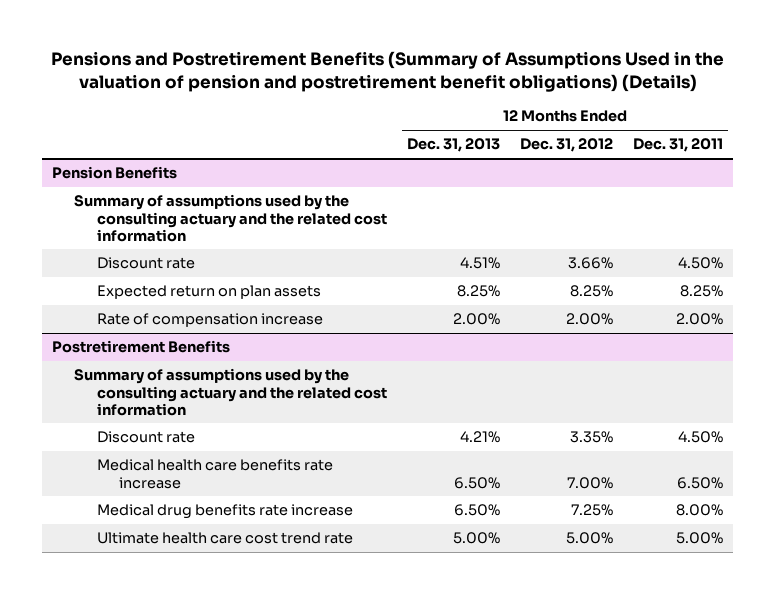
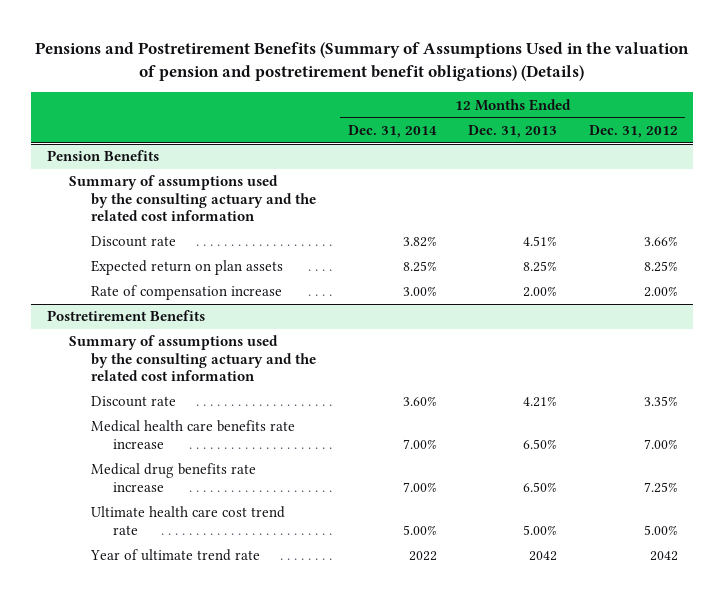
[632,138,723,153] Dec. 31, 2011 -> none
none -> [347,125,437,139] Dec. 31, 2014
none -> [90,549,261,562] Year of ultimate trend rate

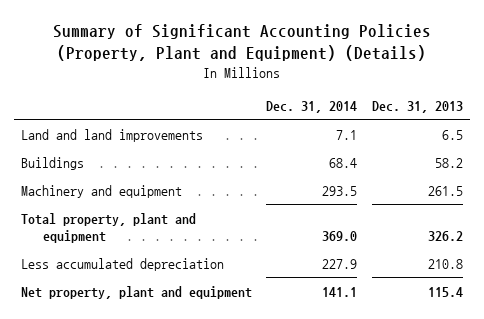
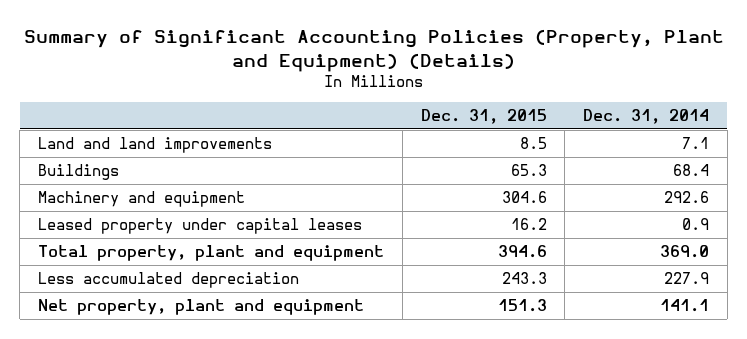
[371,100,463,113] Dec. 31, 2013 -> none
none -> [420,109,547,125] Dec. 31, 2015
[322,185,358,196] 293.5 -> [664,191,710,204] 292.6
none -> [38,218,363,235] Leased property under capital leases

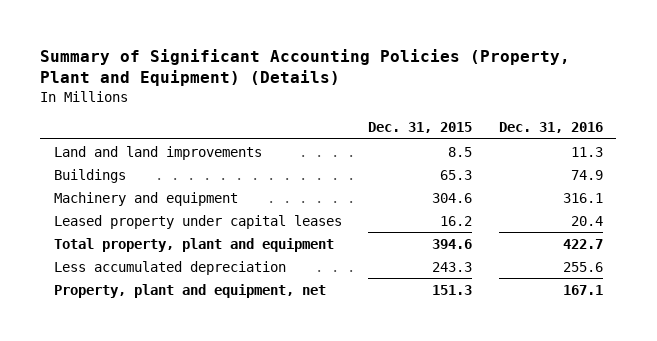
[583,109,710,125] Dec. 31, 2014 -> none
none -> [498,122,603,134] Dec. 31, 2016
[38,299,365,316] Net property, plant and equipment -> [53,283,326,298] Property, plant and equipment, net

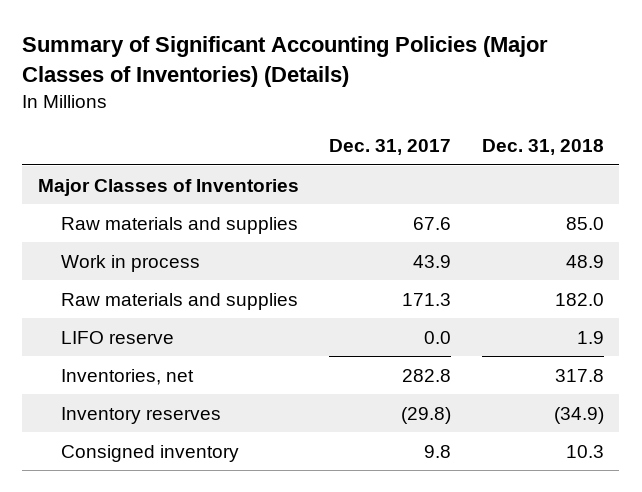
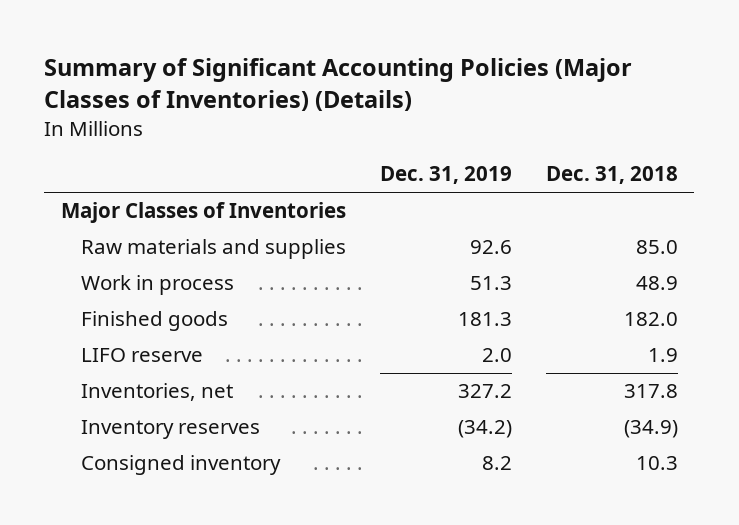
[329,139,452,156] Dec. 31, 2017 -> none
none -> [379,166,512,185] Dec. 31, 2019
[60,292,298,310] Raw materials and supplies -> [80,311,228,332] Finished goods

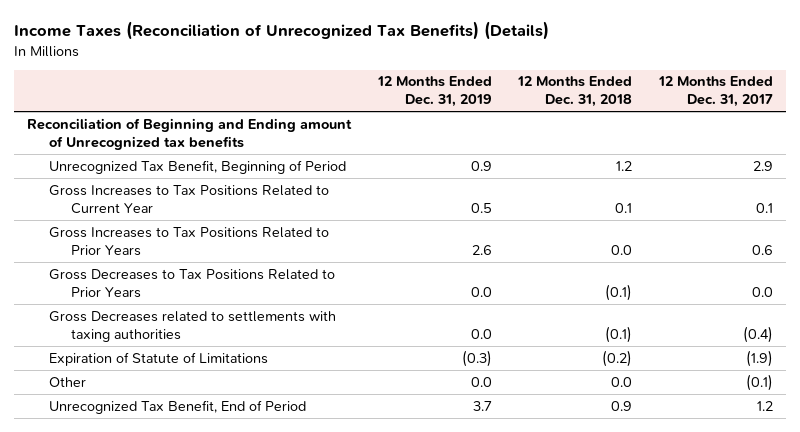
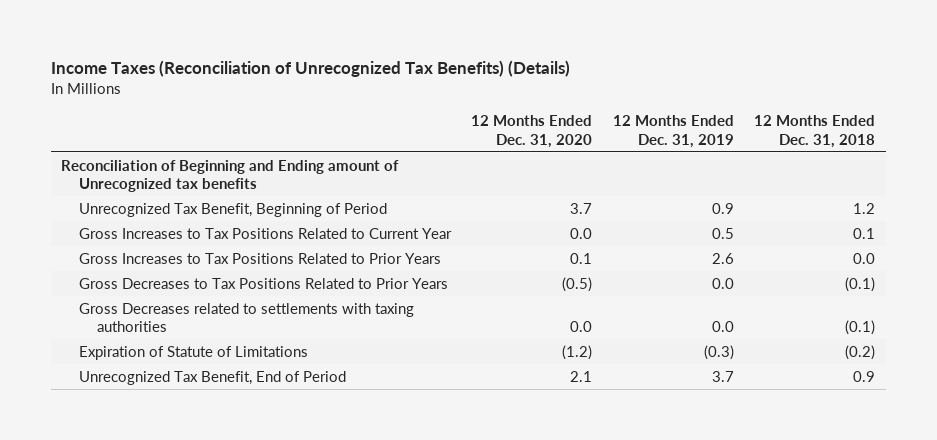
[658,76,774,108] 12 Months Ended Dec. 31, 2017 -> none
none -> [471,115,593,148] 12 Months Ended Dec. 31, 2020
[49,376,87,387] Other -> none

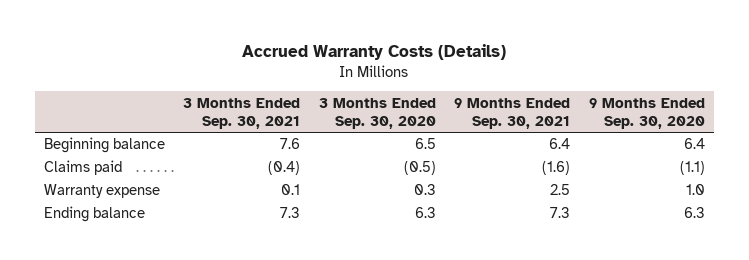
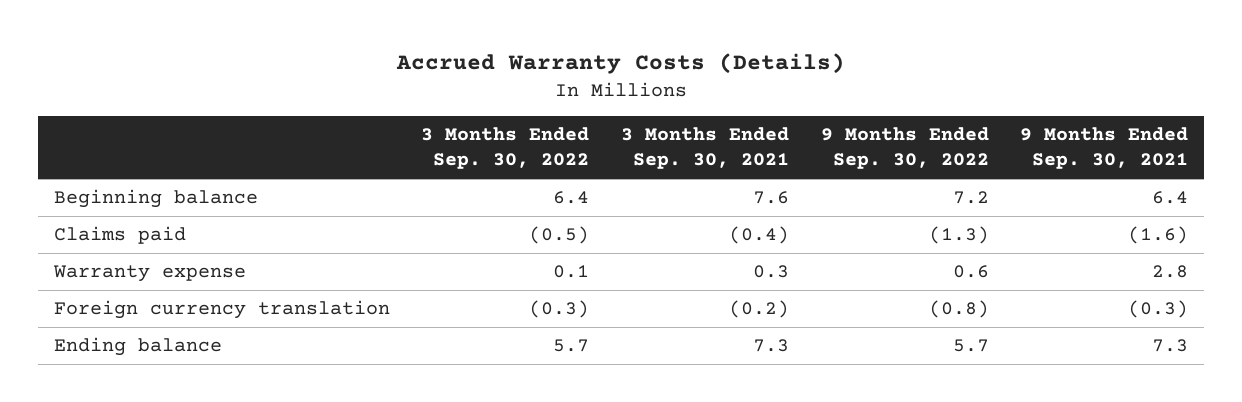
[318,97,436,129] 3 Months Ended Sep. 30, 2020 -> none
[588,97,705,129] 9 Months Ended Sep. 30, 2020 -> none
none -> [421,127,590,170] 3 Months Ended Sep. 30, 2022
none -> [820,127,989,170] 9 Months Ended Sep. 30, 2022
[281,184,301,196] 0.1 -> [752,265,789,279] 0.3
[550,184,571,196] 2.5 -> [1152,265,1189,279] 2.8
none -> [53,300,390,320] Foreign currency translation

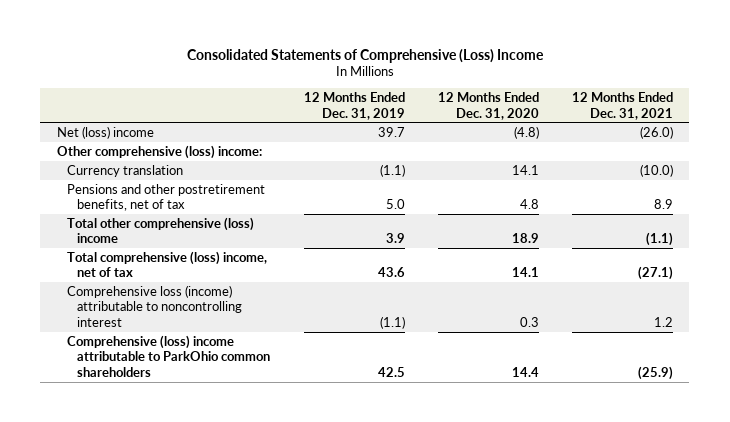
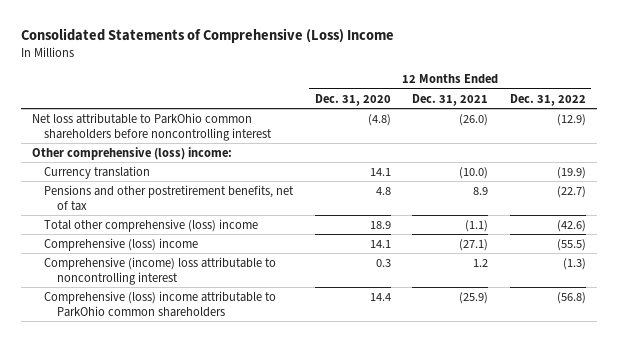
[303,91,405,120] 12 Months Ended Dec. 31, 2019 -> none
none -> [510,93,587,106] Dec. 31, 2022
[57,125,155,139] Net (loss) income -> [31,112,273,141] Net loss attributable to ParkOhio common shareholders before noncontrolling interest
[67,250,268,278] Total comprehensive (loss) income, net of tax -> [44,237,199,251] Comprehensive (loss) income
[67,284,243,327] Comprehensive loss (income) attributable to noncontrolling interest -> [44,256,277,285] Comprehensive (income) loss attributable to noncontrolling interest

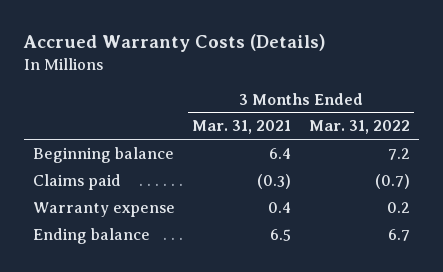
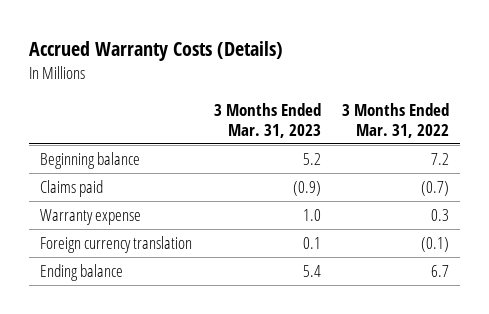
[192,120,292,135] Mar. 31, 2021 -> none
none -> [213,102,321,138] 3 Months Ended Mar. 31, 2023
[387,201,411,213] 0.2 -> [431,209,450,222] 0.3
none -> [40,236,193,254] Foreign currency translation

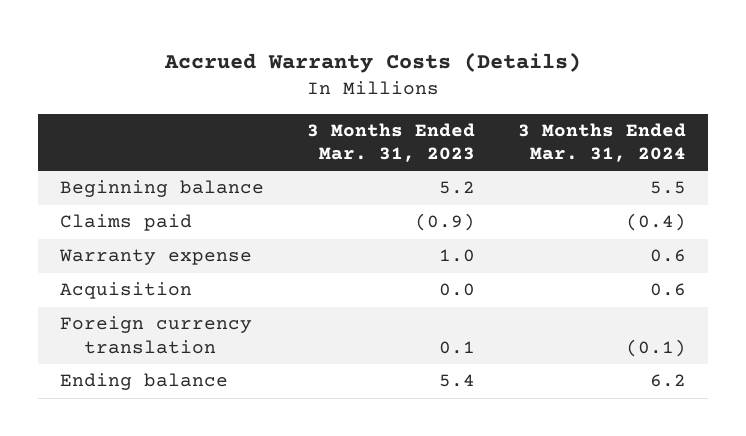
[342,102,450,138] 3 Months Ended Mar. 31, 2022 -> none
none -> [518,122,687,163] 3 Months Ended Mar. 31, 2024
none -> [59,282,192,300] Acquisition

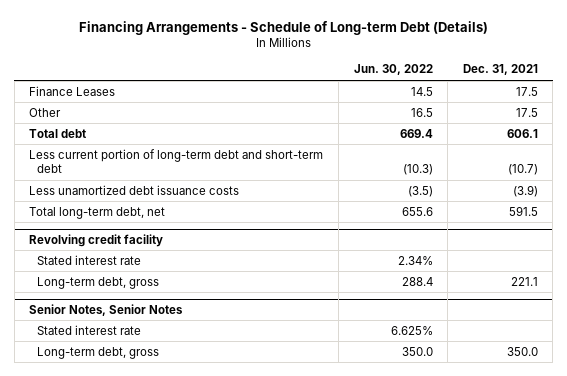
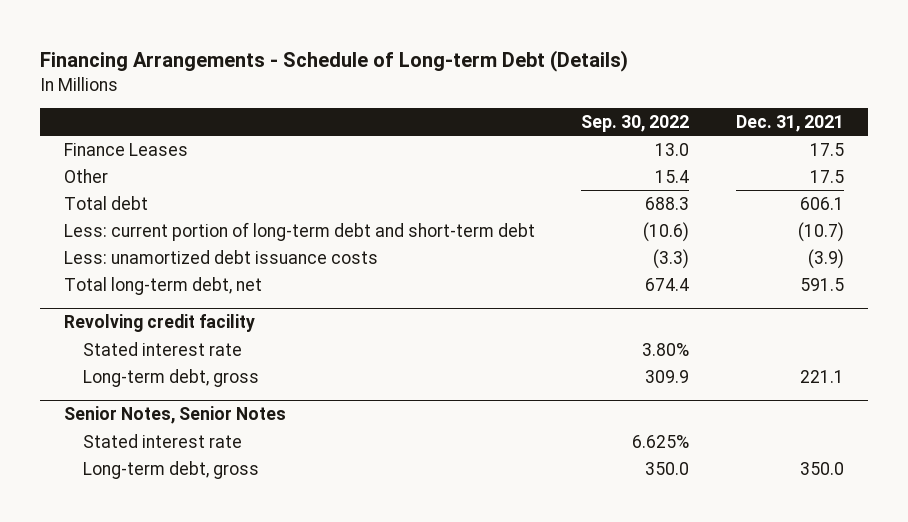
[353,64,433,76] Jun. 30, 2022 -> none
none -> [581,114,690,132] Sep. 30, 2022
[29,148,324,173] Less current portion of long-term debt and short-term debt -> [63,221,535,241] Less: current portion of long-term debt and short-term debt
[29,184,240,195] Less unamortized debt issuance costs -> [63,249,378,264] Less: unamortized debt issuance costs

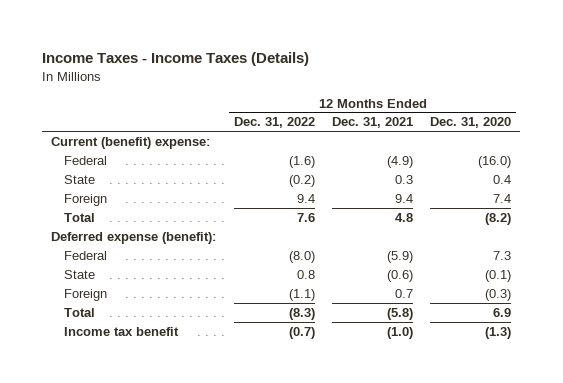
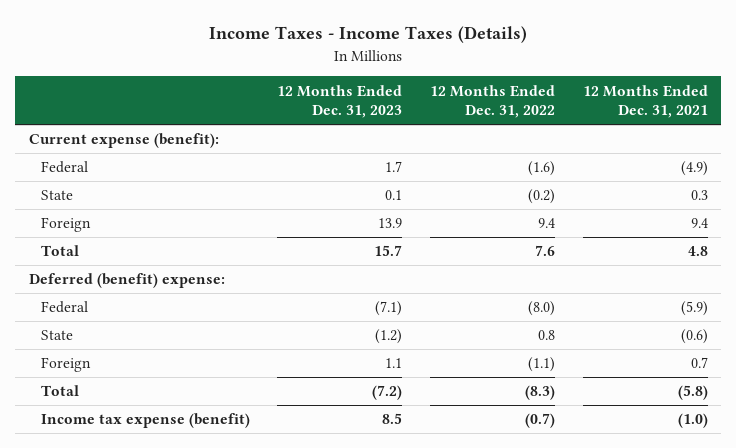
[430,117,512,129] Dec. 31, 2020 -> none
none -> [277,84,403,119] 12 Months Ended Dec. 31, 2023
[51,136,211,149] Current (benefit) expense: -> [28,133,219,149] Current expense (benefit):
[51,231,217,244] Deferred expense (benefit): -> [28,273,225,289] Deferred (benefit) expense:
[63,326,179,336] Income tax benefit -> [40,413,250,429] Income tax expense (benefit)

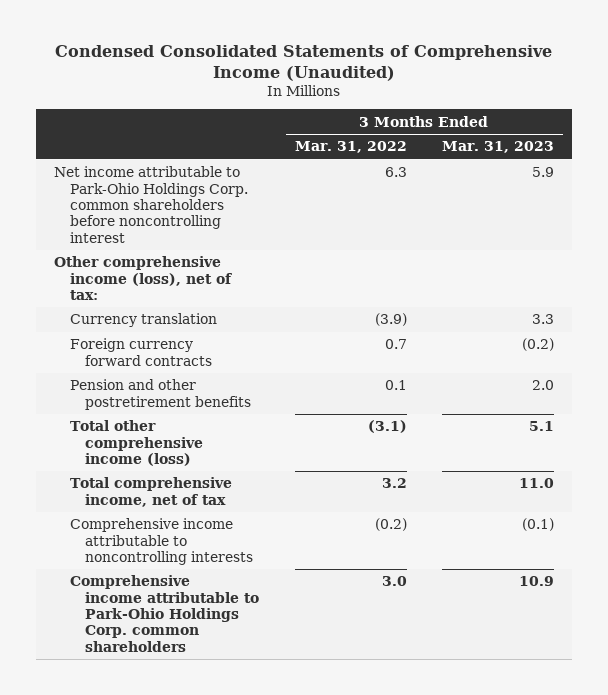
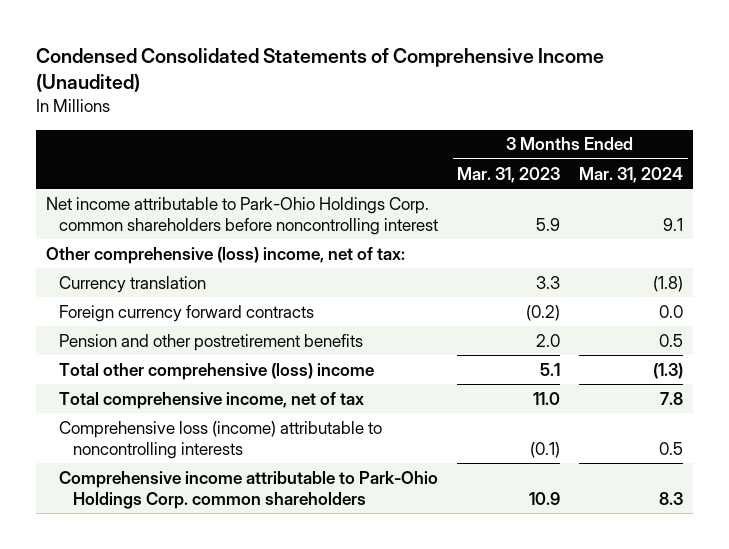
[294,141,407,154] Mar. 31, 2022 -> none
none -> [579,166,684,183] Mar. 31, 2024
[53,256,232,300] Other comprehensive income (loss), net of tax: -> [45,246,405,264] Other comprehensive (loss) income, net of tax:
[69,420,204,466] Total other comprehensive income (loss) -> [59,362,375,380] Total other comprehensive (loss) income
[69,518,254,565] Comprehensive income attributable to noncontrolling interests -> [59,420,383,459] Comprehensive loss (income) attributable to noncontrolling interests

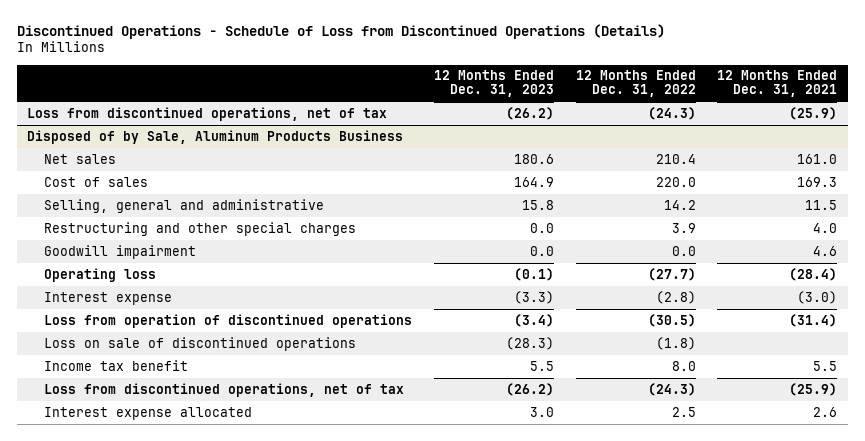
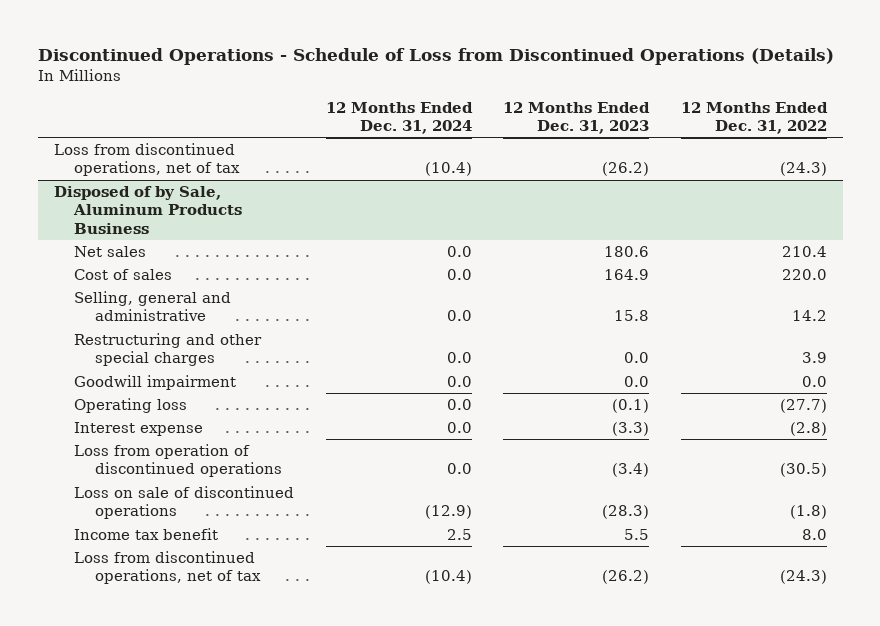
[717,70,838,98] 12 Months Ended Dec. 31, 2021 -> none
none -> [325,101,473,134] 12 Months Ended Dec. 31, 2024
[44,406,253,420] Interest expense allocated -> none

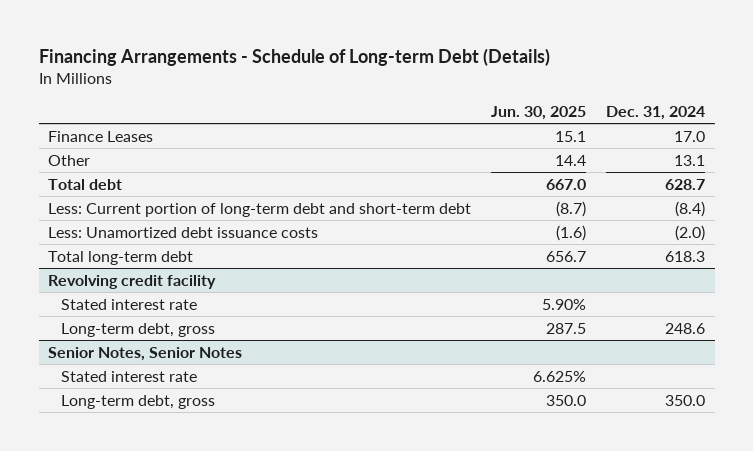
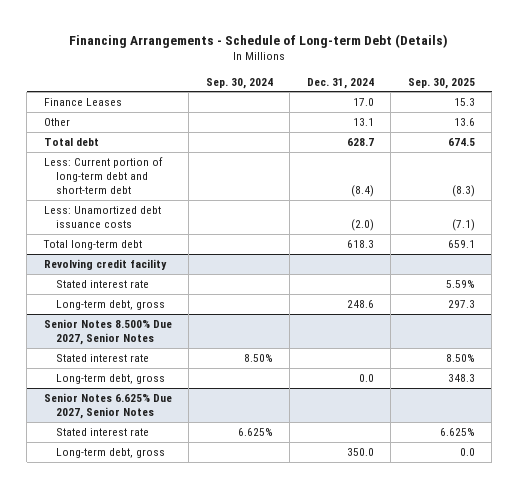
[491,105,587,120] Jun. 30, 2025 -> none
none -> [205,77,273,89] Sep. 30, 2024
none -> [407,77,475,89] Sep. 30, 2025
[48,346,243,361] Senior Notes, Senior Notes -> none
none -> [43,318,172,346] Senior Notes 8.500% Due 2027, Senior Notes
none -> [56,373,166,384] Long-term debt, gross
none -> [43,392,172,420] Senior Notes 6.625% Due 2027, Senior Notes
none -> [56,427,150,436] Stated interest rate

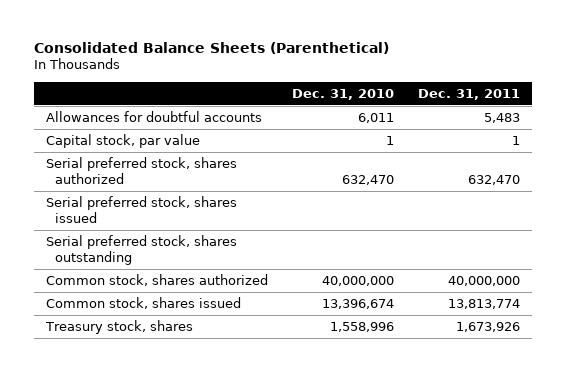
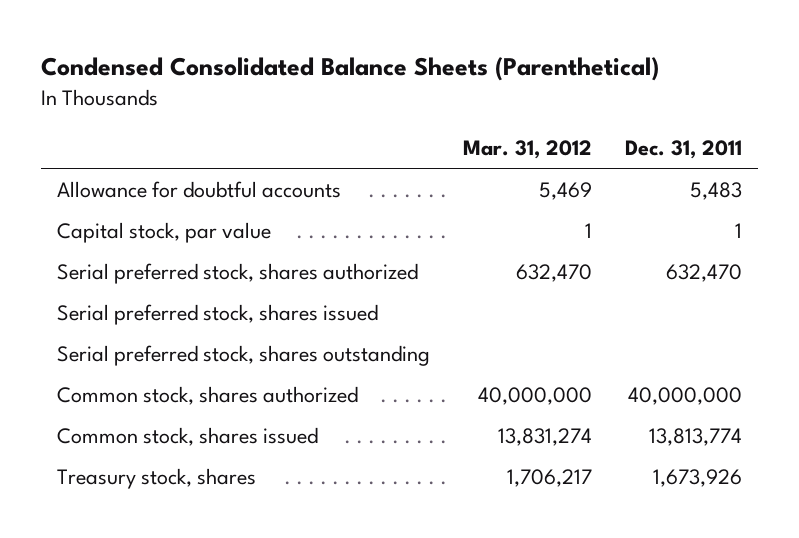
[33,41,389,54] Consolidated Balance Sheets (Parenthetical) -> [40,57,659,82] Condensed Consolidated Balance Sheets (Parenthetical)
[292,88,395,100] Dec. 31, 2010 -> none
none -> [462,140,592,160] Mar. 31, 2012
[45,111,262,123] Allowances for doubtful accounts -> [57,180,342,198] Allowance for doubtful accounts

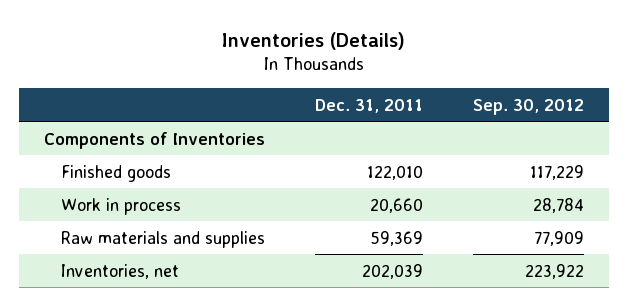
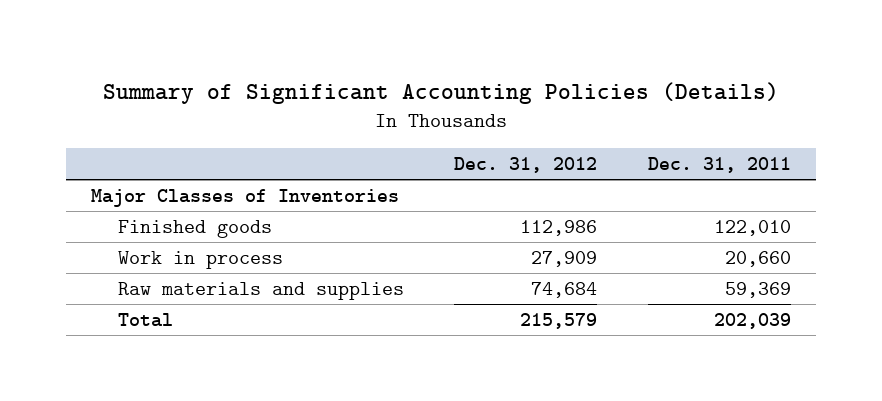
[221,31,405,50] Inventories (Details) -> [103,81,780,104] Summary of Significant Accounting Policies (Details)
[472,98,584,115] Sep. 30, 2012 -> none
none -> [454,156,598,173] Dec. 31, 2012
[44,131,266,149] Components of Inventories -> [91,188,400,207] Major Classes of Inventories
[61,263,180,279] Inventories, net -> [118,312,174,327] Total

